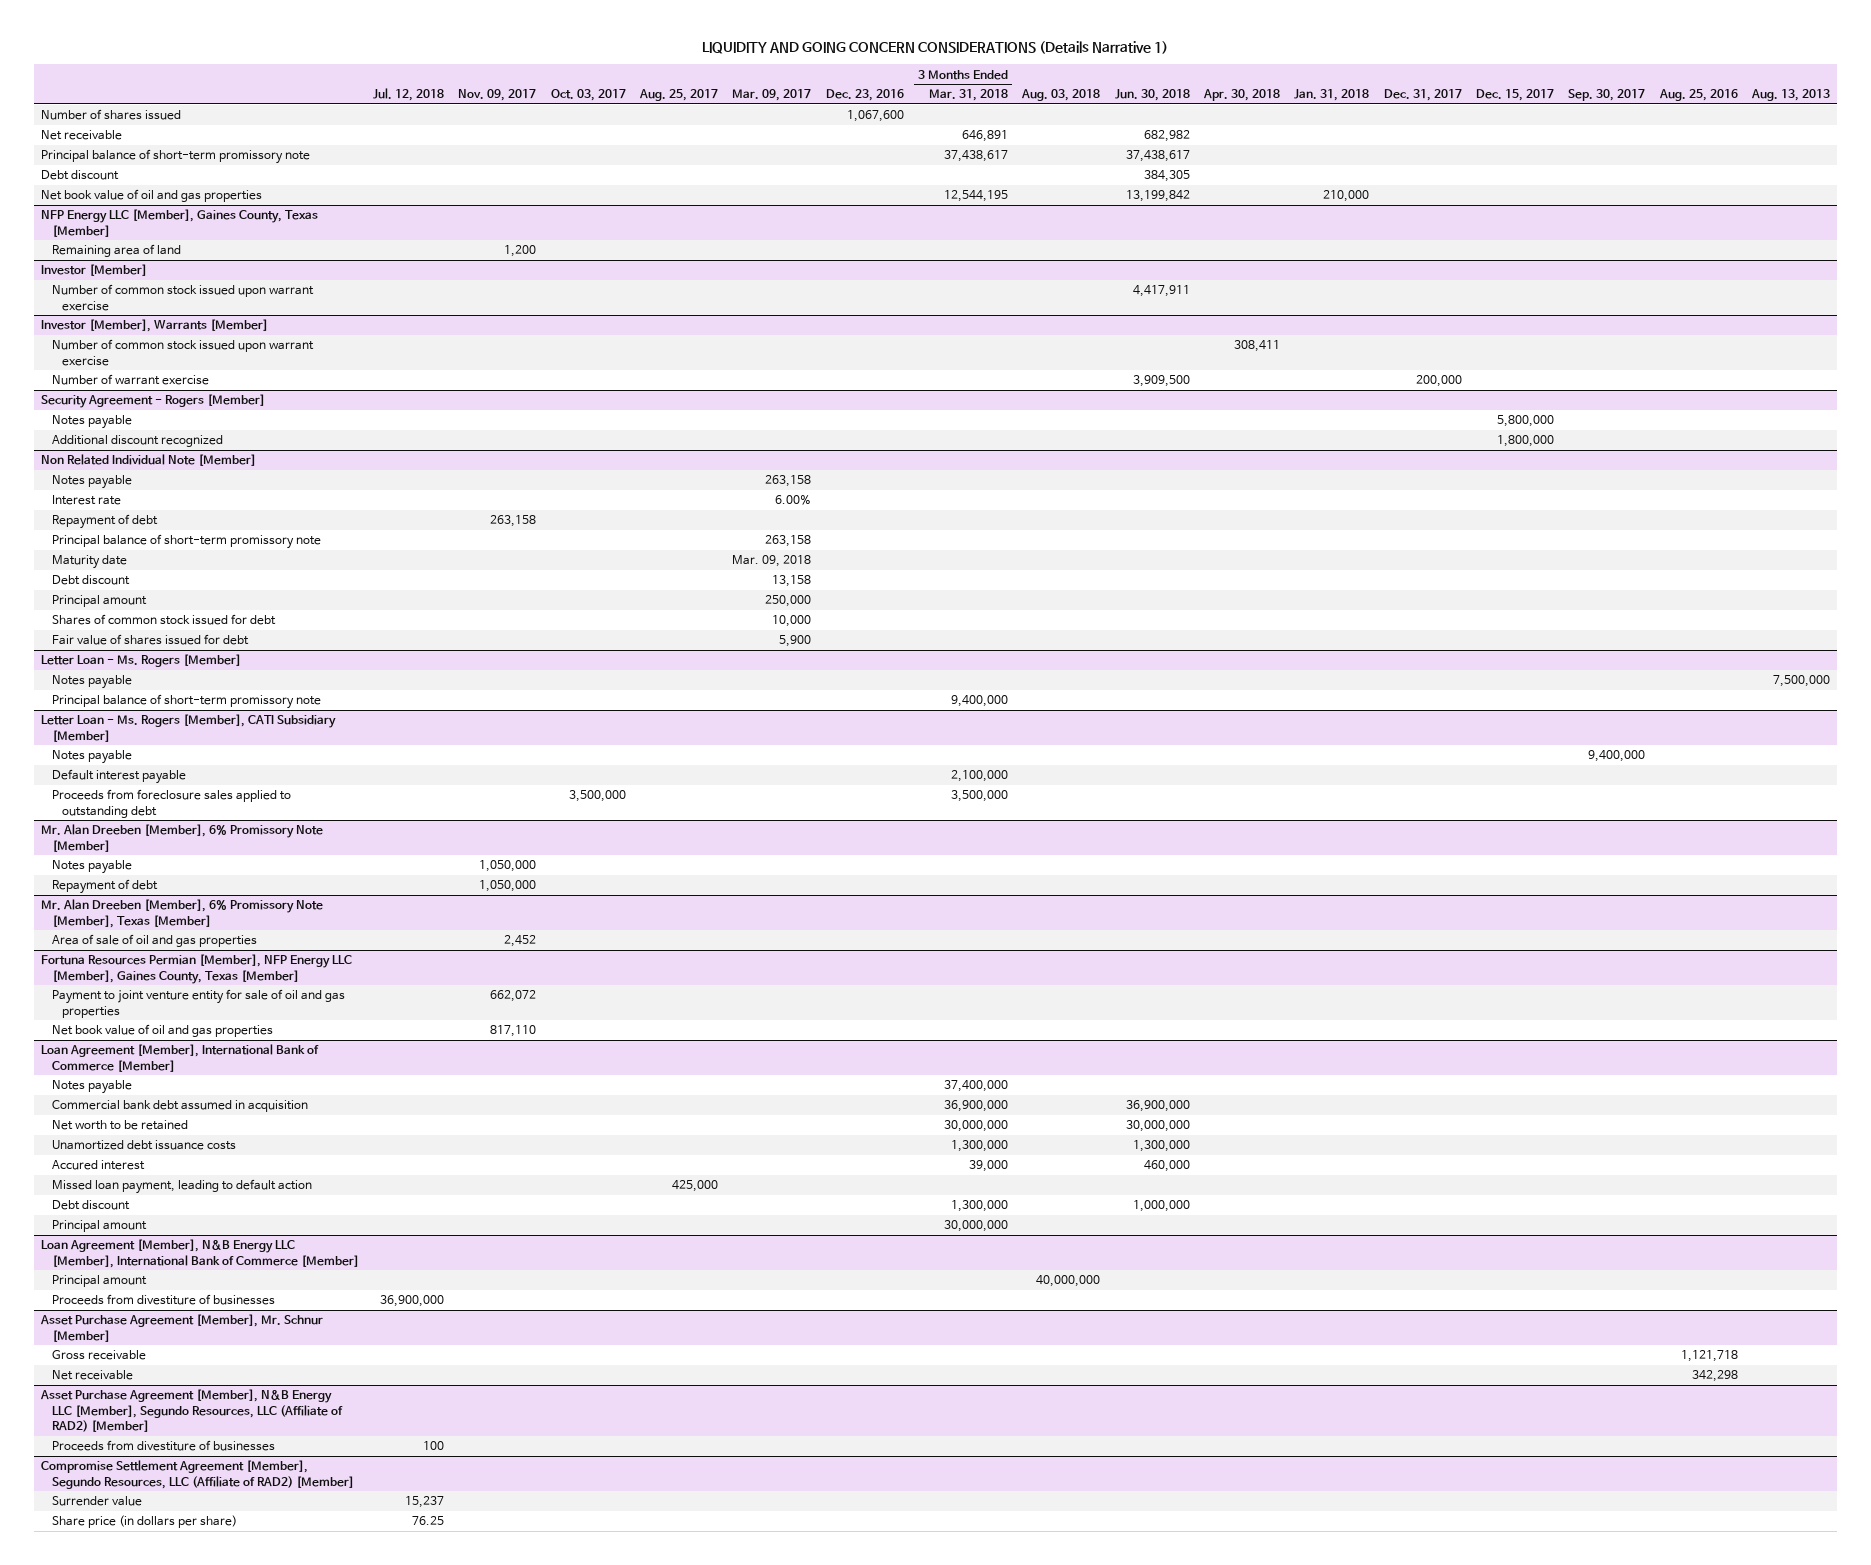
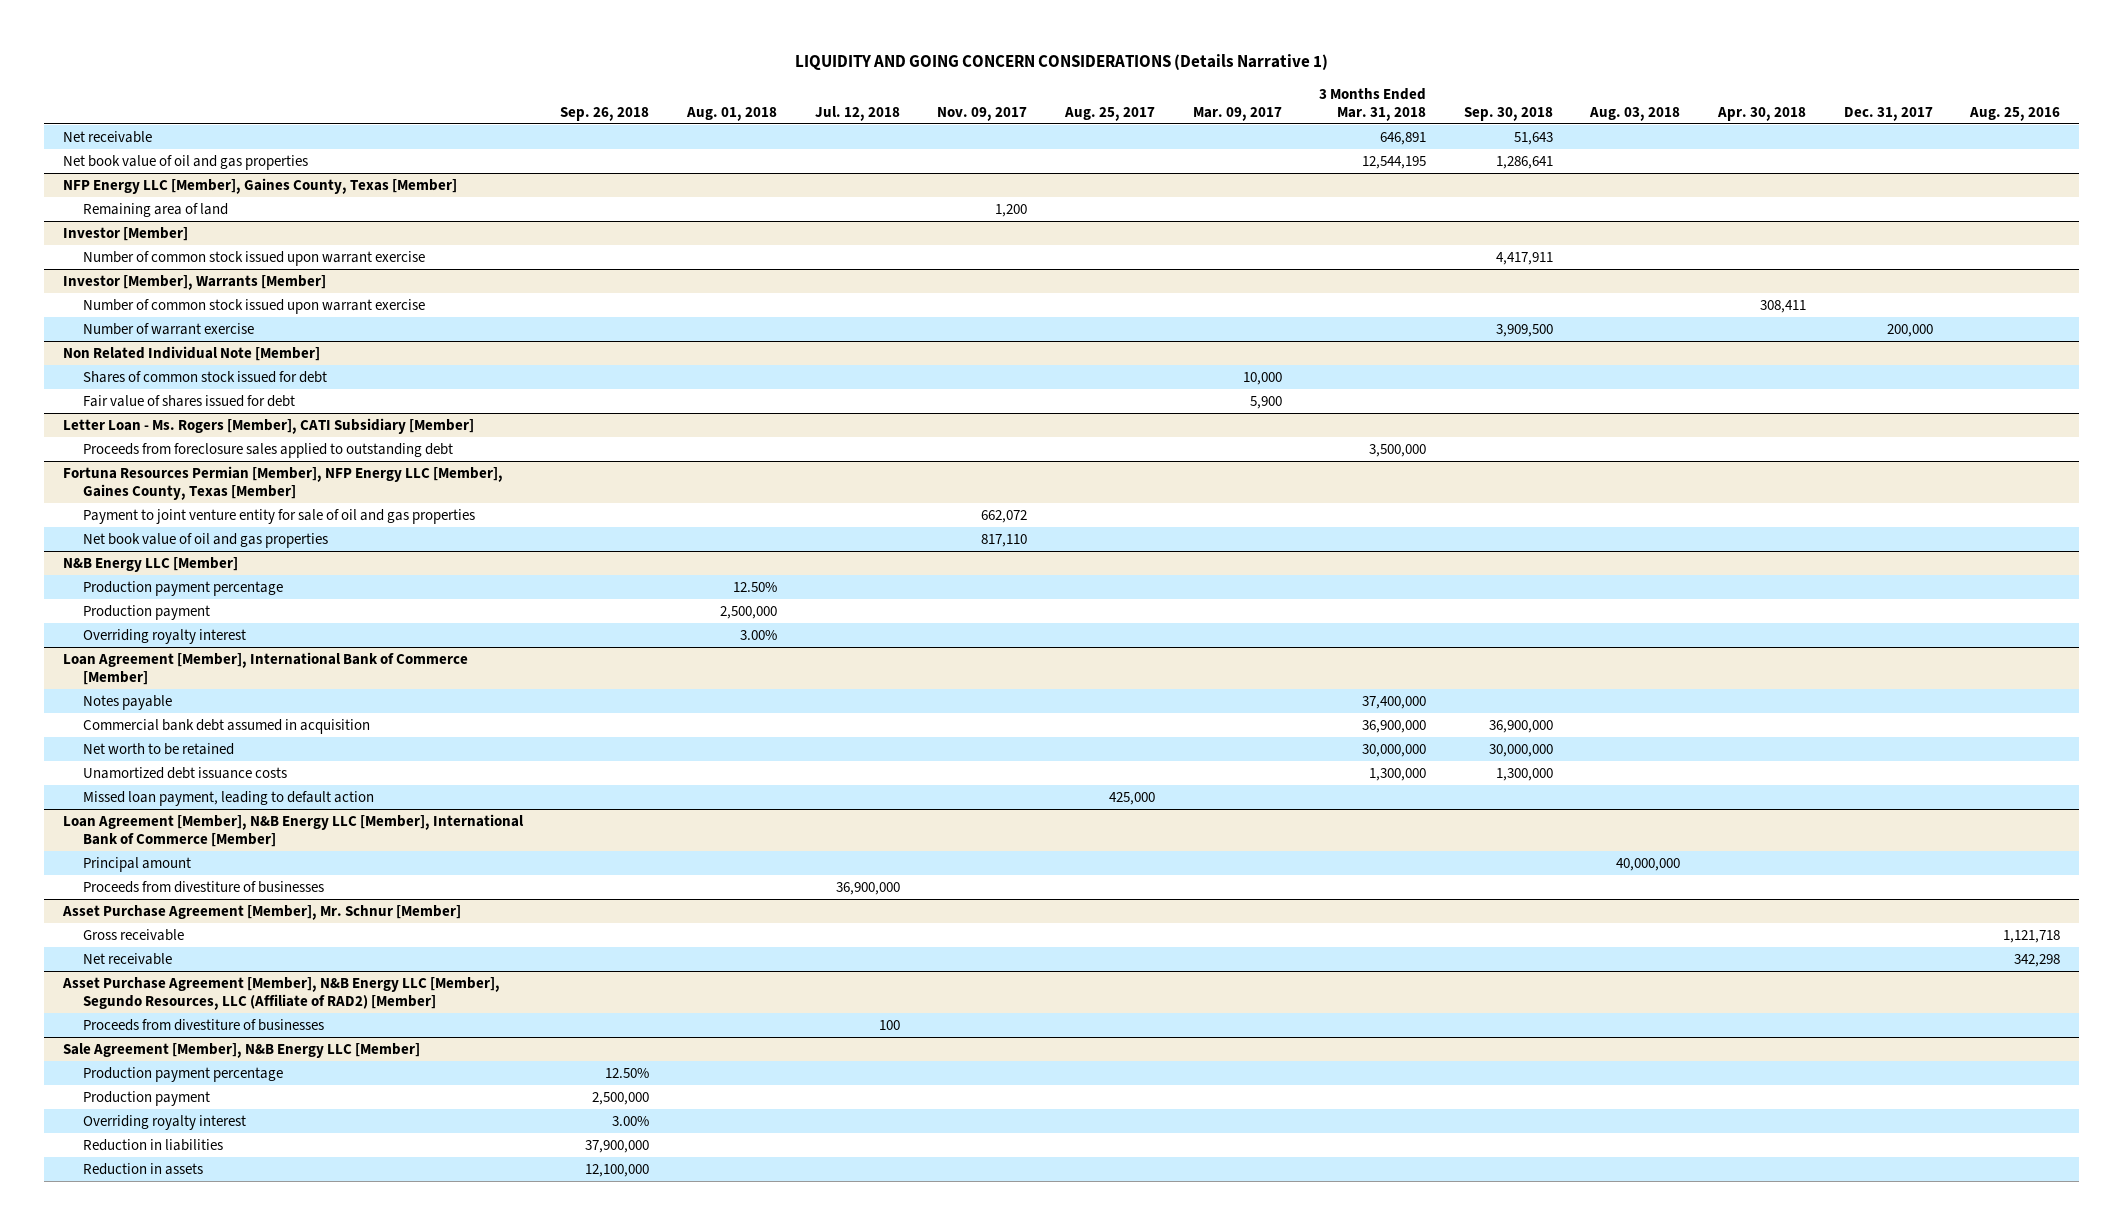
[550,89,626,102] Oct. 03, 2017 -> none
[825,89,904,102] Dec. 23, 2016 -> none
[1114,89,1190,102] Jun. 30, 2018 -> none
[1294,89,1370,102] Jan. 31, 2018 -> none
[1475,89,1554,102] Dec. 15, 2017 -> none
[1568,89,1646,102] Sep. 30, 2017 -> none
[1750,89,1830,102] Aug. 13, 2013 -> none
none -> [560,106,650,121] Sep. 26, 2018
none -> [686,106,778,121] Aug. 01, 2018
none -> [1463,106,1553,121] Sep. 30, 2018
[40,109,181,121] Number of shares issued -> none
[40,149,310,165] Principal balance of short-term promissory note -> none
[40,170,119,181] Debt discount -> none
[40,394,265,409] Security Agreement - Rogers [Member] -> none
[51,415,132,430] Notes payable -> none
[51,435,223,448] Additional discount recognized -> none
[51,475,132,490] Notes payable -> none
[51,495,121,506] Interest rate -> none
[51,514,158,530] Repayment of debt -> none
[51,534,321,550] Principal balance of short-term promissory note -> none
[51,555,127,570] Maturity date -> none
[51,575,130,586] Debt discount -> none
[51,595,147,608] Principal amount -> none
[40,654,241,668] Letter Loan - Ms. Rogers [Member] -> none
[51,675,132,690] Notes payable -> none
[51,694,321,710] Principal balance of short-term promissory note -> none
[51,750,132,765] Notes payable -> none
[51,769,186,785] Default interest payable -> none
[40,824,323,852] Mr. Alan Dreeben [Member], 6% Promissory Note [Member] -> none
[51,860,132,875] Notes payable -> none
[51,879,158,895] Repayment of debt -> none
[40,899,323,928] Mr. Alan Dreeben [Member], 6% Promissory Note [Member], Texas [Member] -> none
[51,934,257,948] Area of sale of oil and gas properties -> none
none -> [62,556,238,572] N&B Energy LLC [Member]
none -> [82,580,283,596] Production payment percentage
none -> [82,604,210,620] Production payment
none -> [82,628,246,644] Overriding royalty interest
[51,1160,145,1171] Accured interest -> none
[51,1200,130,1211] Debt discount -> none
[51,1220,147,1233] Principal amount -> none
[40,1460,354,1489] Compromise Settlement Agreement [Member], Segundo Resources, LLC (Affiliate of RAD2) [Member] -> none
[51,1496,142,1507] Surrender value -> none
[51,1515,237,1529] Share price (in dollars per share) -> none
none -> [62,1042,420,1058] Sale Agreement [Member], N&B Energy LLC [Member]
none -> [82,1066,283,1082] Production payment percentage
none -> [82,1090,210,1106] Production payment
none -> [82,1114,246,1130] Overriding royalty interest
none -> [82,1138,223,1151] Reduction in liabilities
none -> [82,1162,203,1175] Reduction in assets

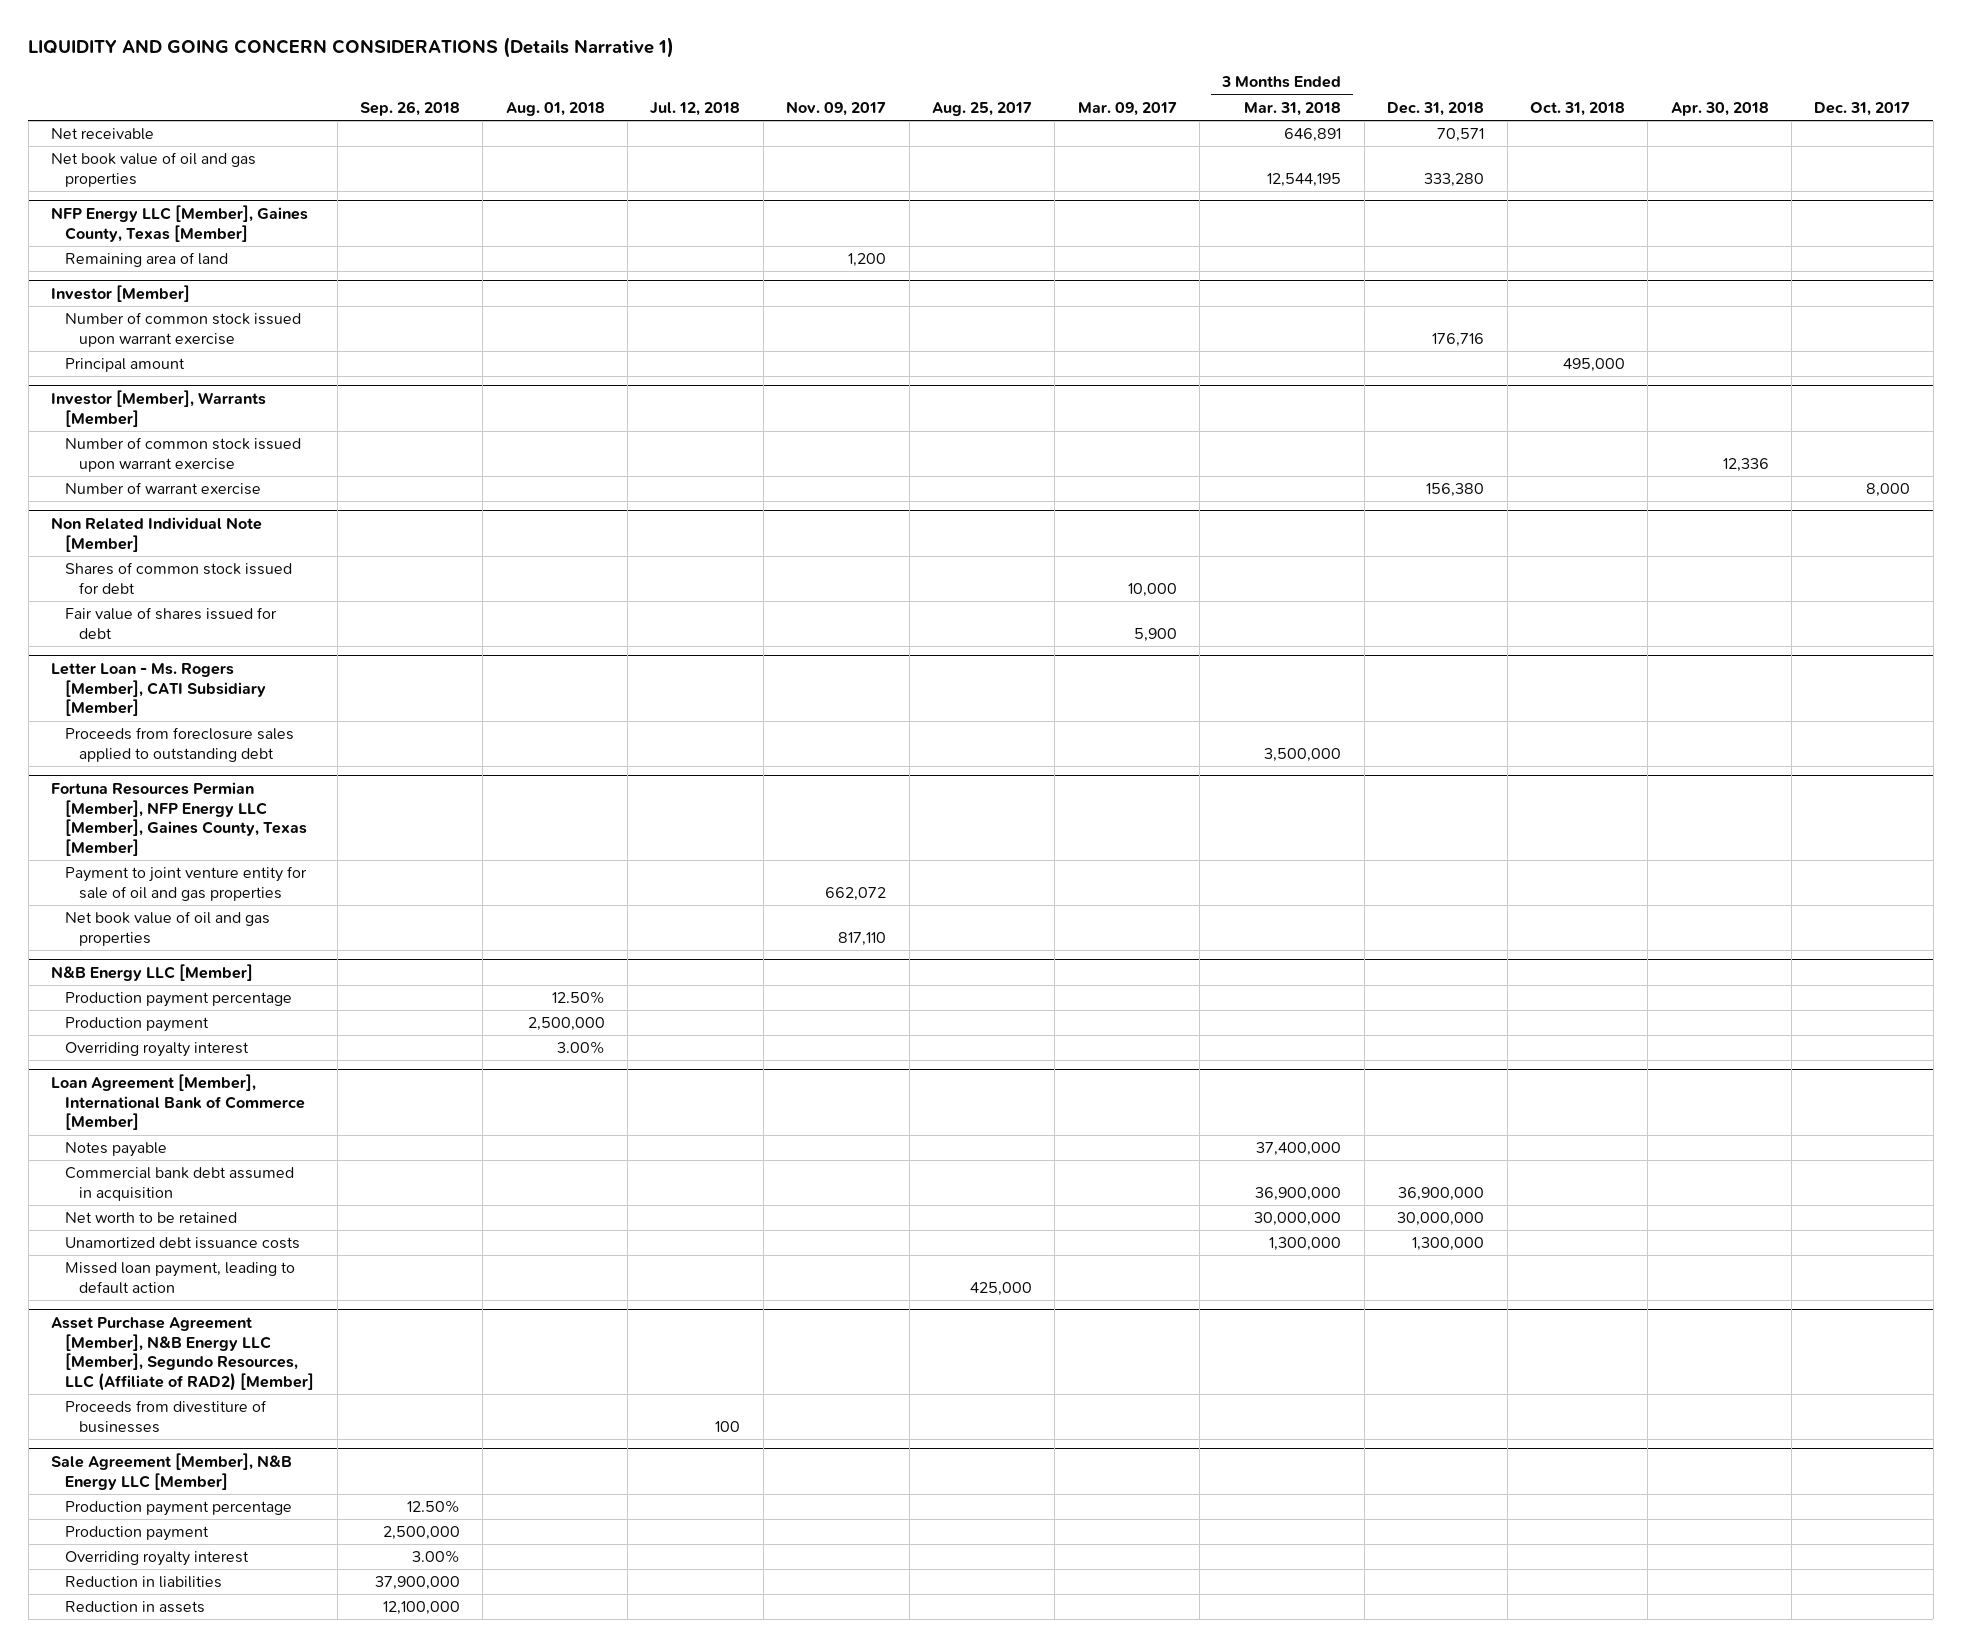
[1463,106,1553,121] Sep. 30, 2018 -> none
[1589,106,1681,121] Aug. 03, 2018 -> none
[1969,106,2061,121] Aug. 25, 2016 -> none
none -> [1387,101,1485,116] Dec. 31, 2018
none -> [1529,101,1625,116] Oct. 31, 2018
none -> [65,358,186,373] Principal amount
[1760,299,1807,313] 308,411 -> [1722,457,1769,472] 12,336
[1886,323,1933,337] 200,000 -> [1866,483,1911,498] 8,000
[62,813,524,847] Loan Agreement [Member], N&B Energy LLC [Member], International Bank of Commerce [Member] -> none
[82,856,191,872] Principal amount -> none
[82,880,324,893] Proceeds from divestiture of businesses -> none
[61,904,461,920] Asset Purchase Agreement [Member], Mr. Schnur [Member] -> none
[82,928,184,941] Gross receivable -> none
[82,952,172,965] Net receivable -> none

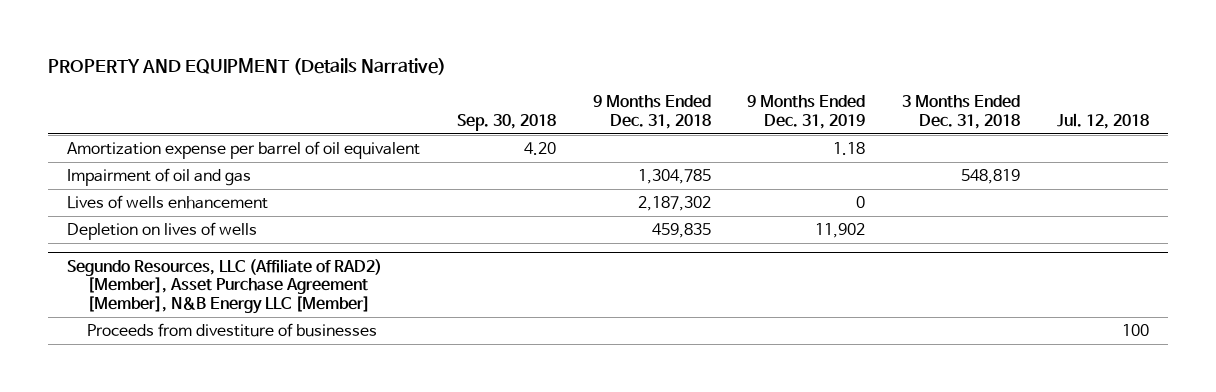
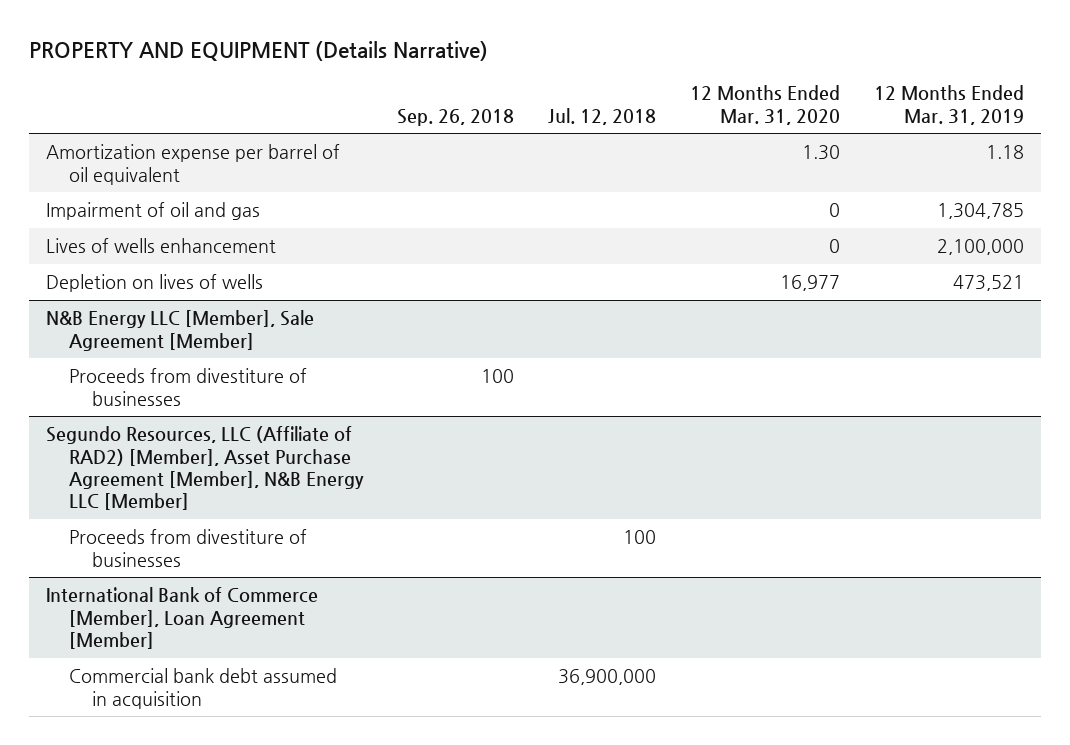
[456,114,556,132] Sep. 30, 2018 -> none
[592,95,711,130] 9 Months Ended Dec. 31, 2018 -> none
[747,95,866,130] 9 Months Ended Dec. 31, 2019 -> none
[902,95,1021,130] 3 Months Ended Dec. 31, 2018 -> none
none -> [396,108,514,126] Sep. 26, 2018
none -> [689,85,840,125] 12 Months Ended Mar. 31, 2020
none -> [873,85,1024,125] 12 Months Ended Mar. 31, 2019
none -> [46,310,315,351] N&B Energy LLC [Member], Sale Agreement [Member]
none -> [68,368,307,406] Proceeds from divestiture of businesses
none -> [46,587,319,649] International Bank of Commerce [Member], Loan Agreement [Member]
none -> [68,668,337,709] Commercial bank debt assumed in acquisition

